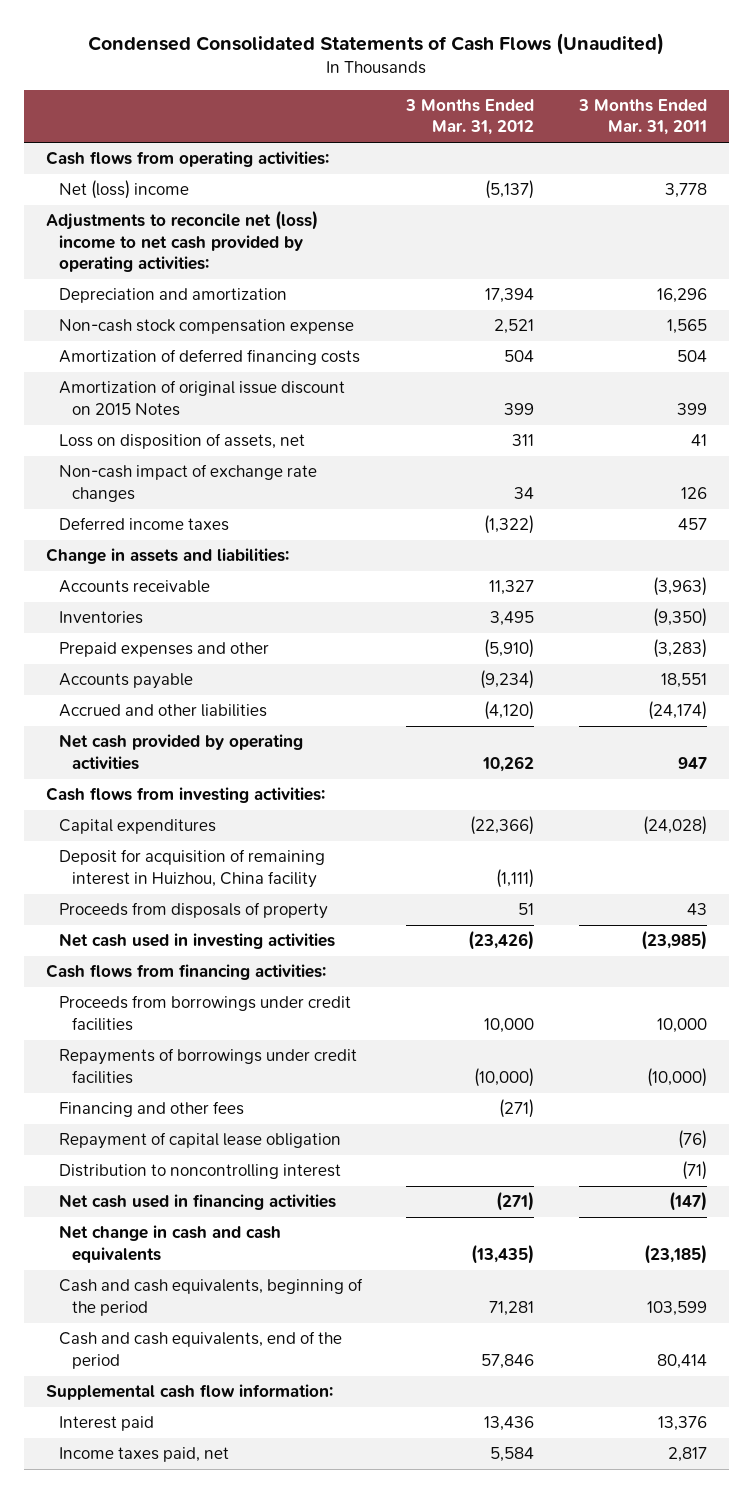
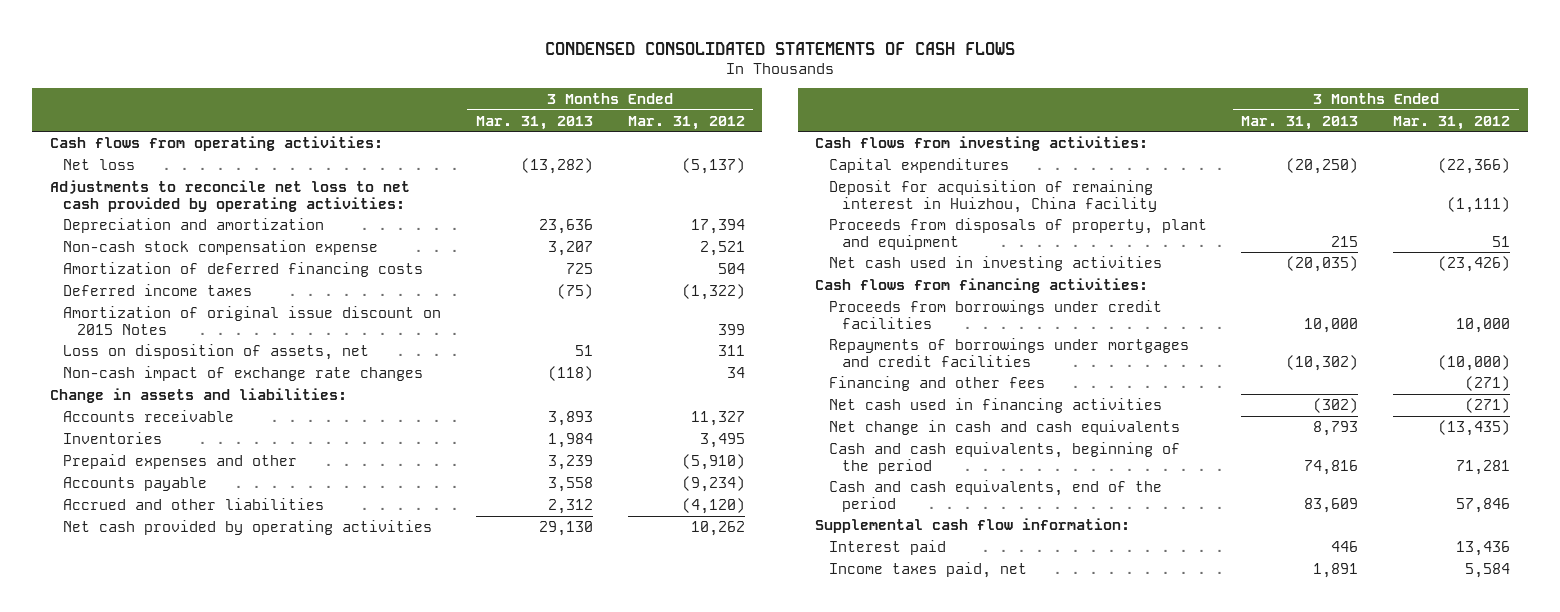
[88,32,665,55] Condensed Consolidated Statements of Cash Flows (Unaudited) -> [545,41,1016,55] CONDENSED CONSOLIDATED STATEMENTS OF CASH FLOWS
[577,99,707,136] 3 Months Ended Mar. 31, 2011 -> none
none -> [475,115,593,130] Mar. 31, 2013
[59,180,190,200] Net (loss) income -> [63,158,136,170] Net loss
[45,210,318,272] Adjustments to reconcile net (loss) income to net cash provided by operating activities: -> [49,179,410,212] Adjustments to reconcile net loss to net cash provided by operating activities:
[59,517,230,532] Deferred income taxes -> [63,283,253,296] Deferred income taxes
[59,902,329,920] Proceeds from disposals of property -> [828,217,1207,250] Proceeds from disposals of property, plant and equipment
[59,1048,358,1084] Repayments of borrowings under credit facilities -> [828,337,1189,367] Repayments of borrowings under mortgages and credit facilities
[59,1132,342,1150] Repayment of capital lease obligation -> none
[59,1164,342,1180] Distribution to noncontrolling interest -> none

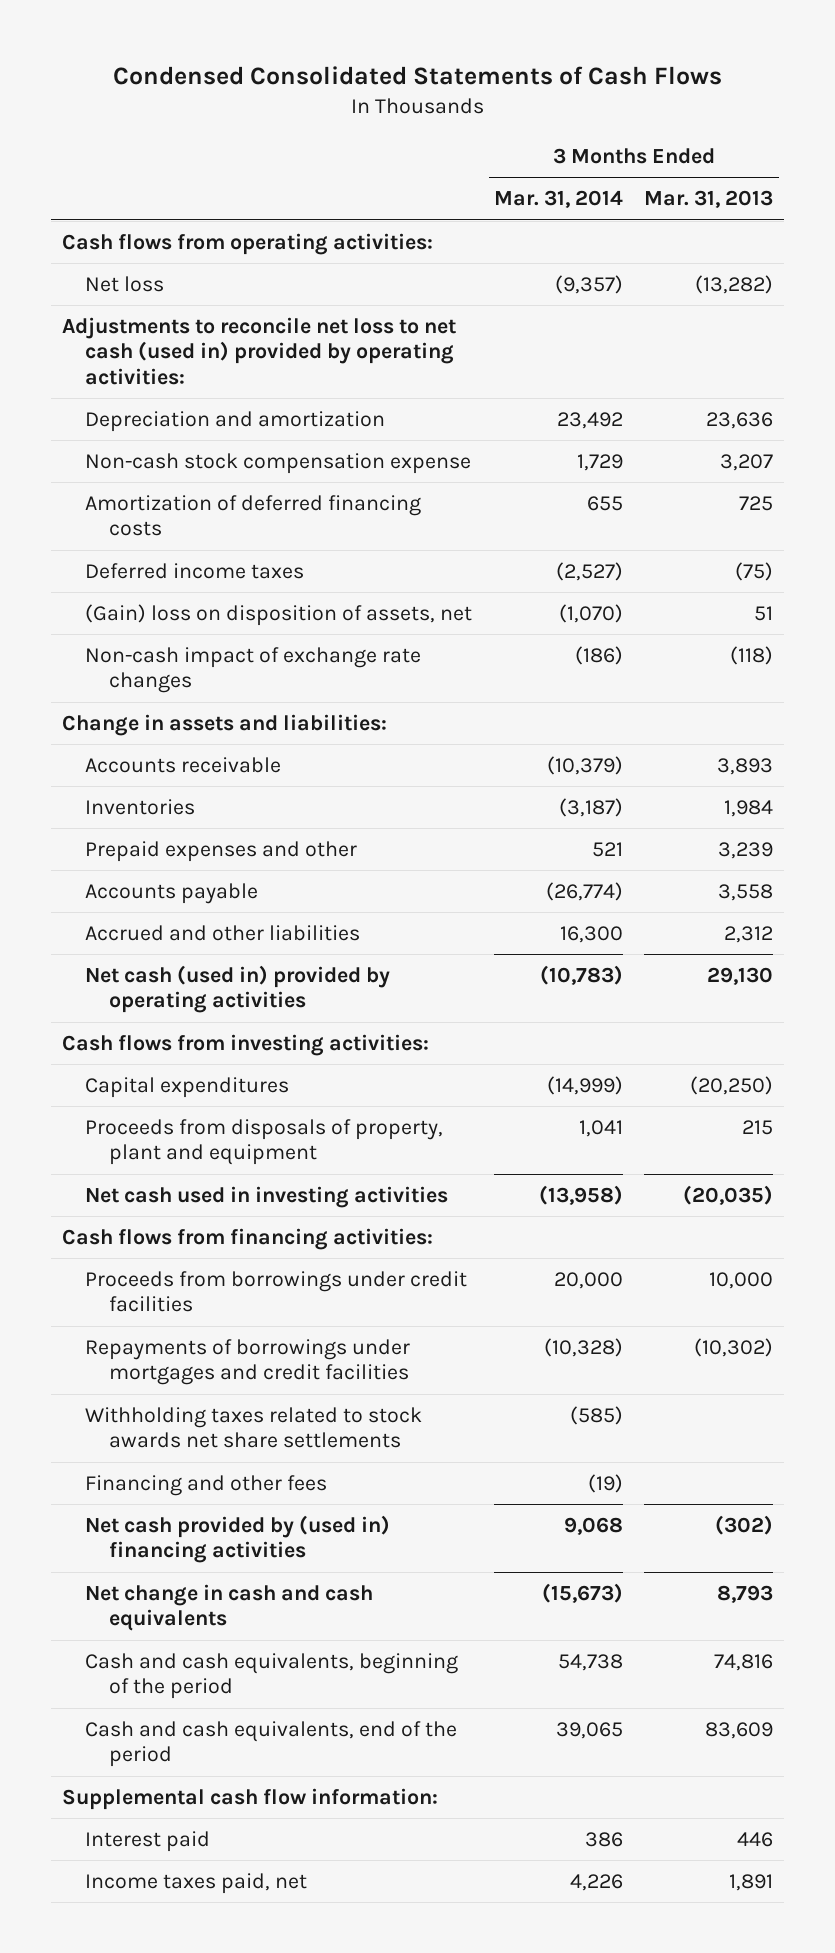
[545,41,1016,55] CONDENSED CONSOLIDATED STATEMENTS OF CASH FLOWS -> [112,66,722,86] Condensed Consolidated Statements of Cash Flows
[627,115,745,130] Mar. 31, 2012 -> none
none -> [493,190,623,209] Mar. 31, 2014
[49,179,410,212] Adjustments to reconcile net loss to net cash provided by operating activities: -> [61,317,456,385] Adjustments to reconcile net loss to net cash (used in) provided by operating activities:
[63,305,442,335] Amortization of original issue discount on 2015 Notes -> none
[63,343,370,360] Loss on disposition of assets, net -> [85,604,473,627] (Gain) loss on disposition of assets, net
[63,519,433,535] Net cash provided by operating activities -> [85,965,391,1014] Net cash (used in) provided by operating activities
[828,179,1157,213] Deposit for acquisition of remaining interest in Huizhou, China facility -> none
none -> [85,1407,423,1449] Withholding taxes related to stock awards net share settlements
[828,397,1162,413] Net cash used in financing activities -> [85,1515,391,1564] Net cash provided by (used in) financing activities

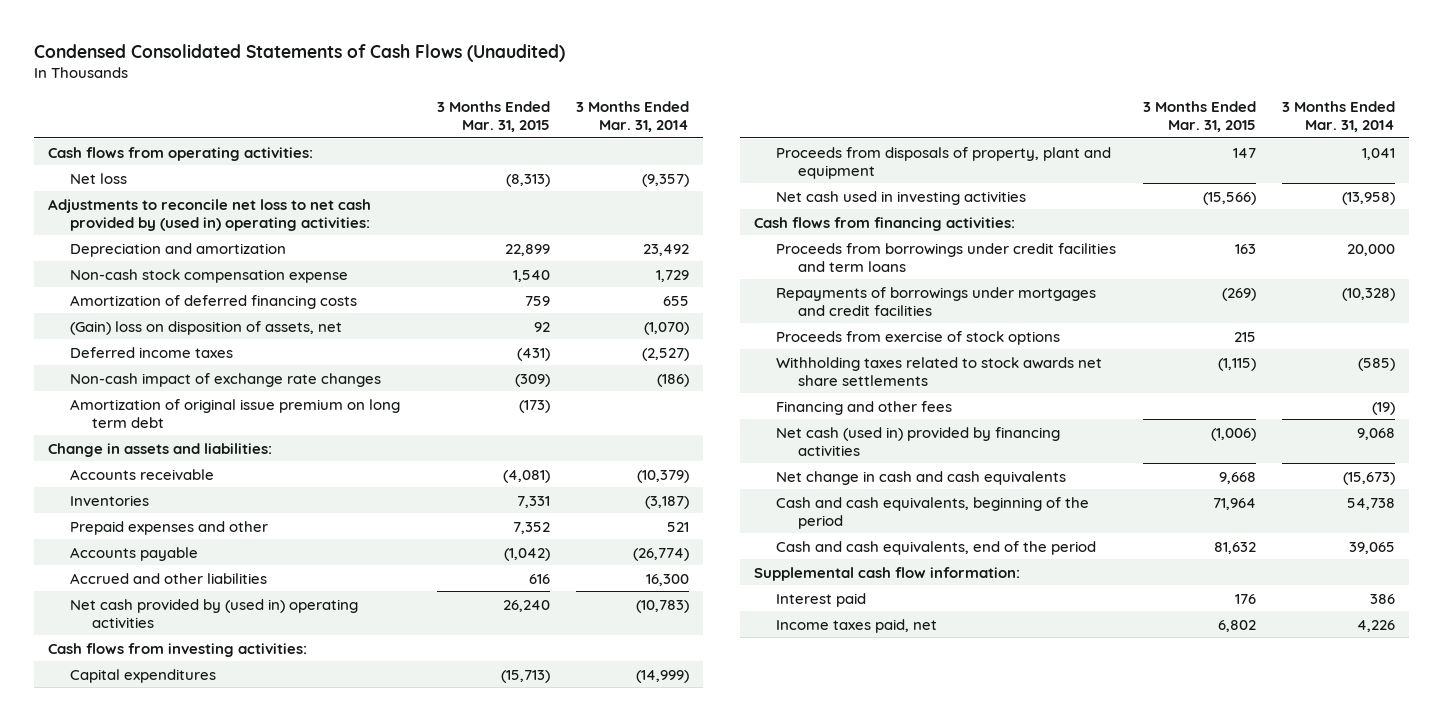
[112,66,722,86] Condensed Consolidated Statements of Cash Flows -> [34,43,566,62] Condensed Consolidated Statements of Cash Flows (Unaudited)
[644,190,774,209] Mar. 31, 2013 -> none
none -> [436,100,550,132] 3 Months Ended Mar. 31, 2015
[61,317,456,385] Adjustments to reconcile net loss to net cash (used in) provided by operating activities: -> [47,198,371,231] Adjustments to reconcile net loss to net cash provided by (used in) operating activities:
[85,563,305,580] Deferred income taxes -> [69,346,233,358] Deferred income taxes
none -> [69,398,400,428] Amortization of original issue premium on long term debt
[85,965,391,1014] Net cash (used in) provided by operating activities -> [69,598,358,628] Net cash provided by (used in) operating activities
[85,1271,468,1313] Proceeds from borrowings under credit facilities -> [775,242,1116,272] Proceeds from borrowings under credit facilities and term loans
none -> [775,330,1060,345] Proceeds from exercise of stock options
[85,1515,391,1564] Net cash provided by (used in) financing activities -> [775,426,1060,456] Net cash (used in) provided by financing activities

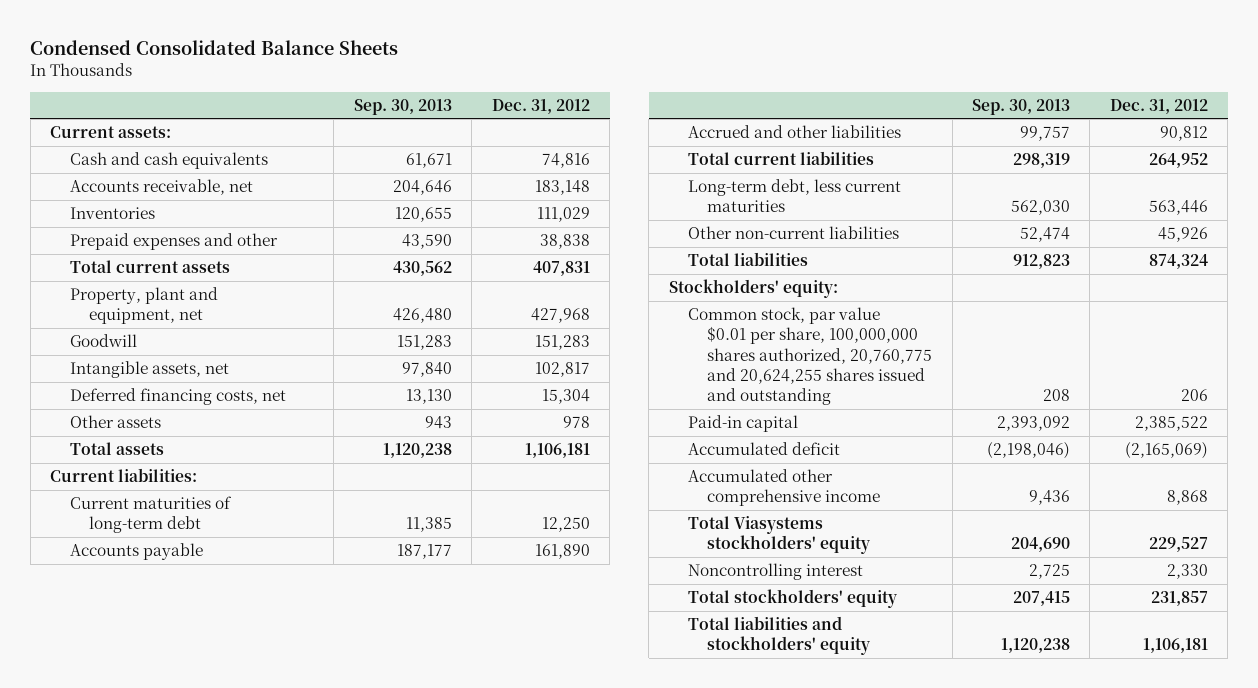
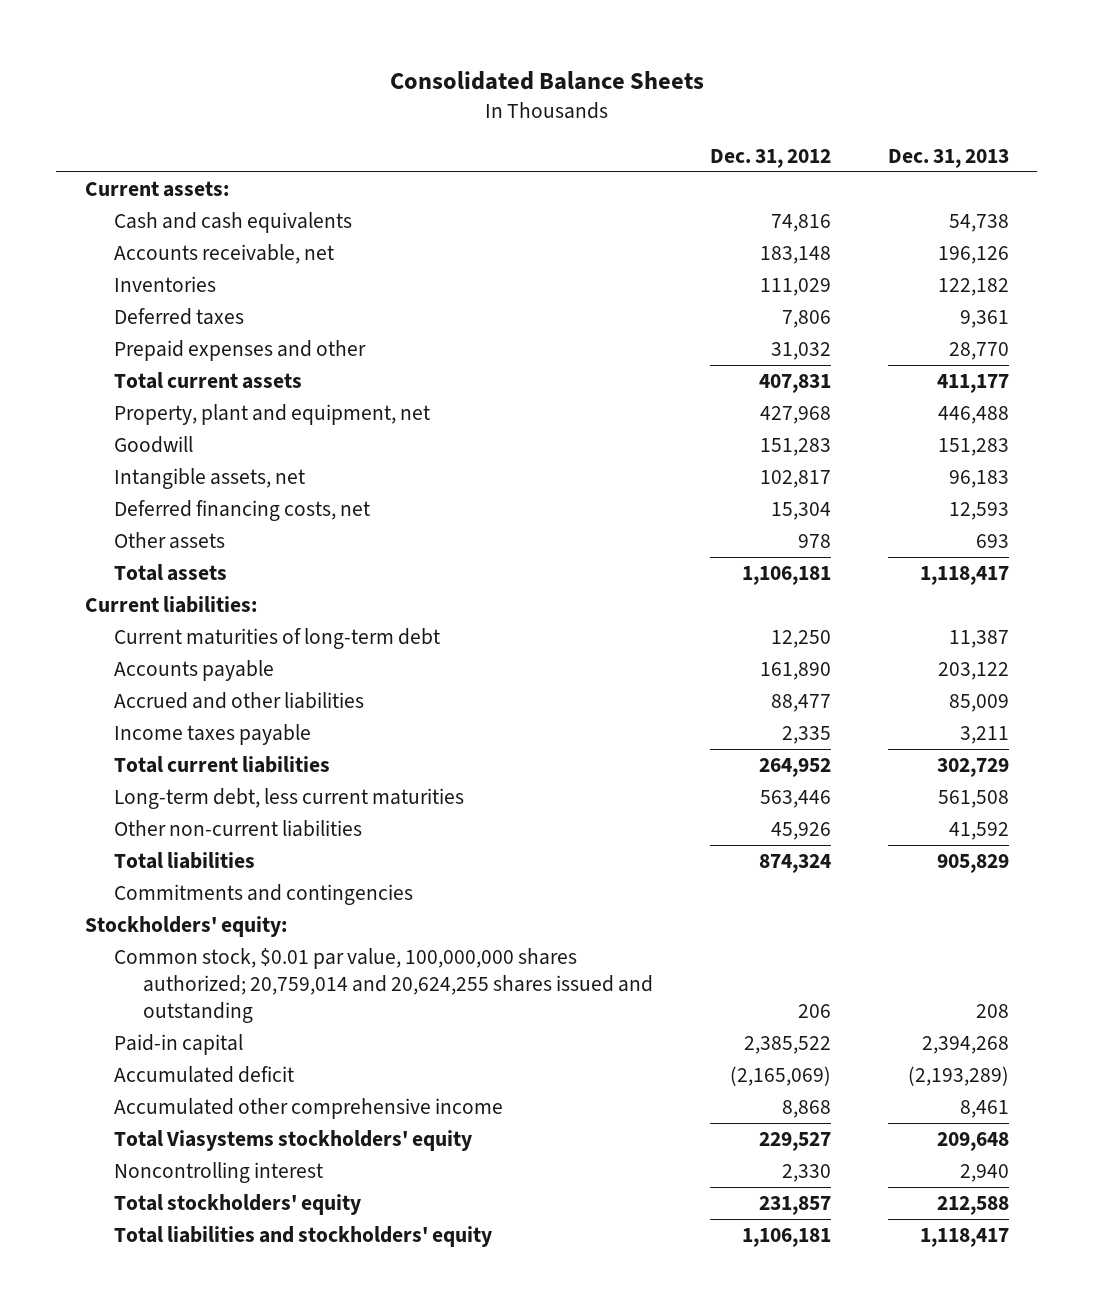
[30,39,399,55] Condensed Consolidated Balance Sheets -> [389,71,704,91] Consolidated Balance Sheets
[353,98,452,115] Sep. 30, 2013 -> none
none -> [888,148,1010,168] Dec. 31, 2013
none -> [113,308,244,326] Deferred taxes
[539,234,590,250] 38,838 -> [771,342,832,361] 31,032
[1159,126,1208,142] 90,812 -> [771,694,832,713] 88,477
none -> [113,724,311,746] Income taxes payable
none -> [113,884,413,906] Commitments and contingencies
[687,307,933,406] Common stock, par value $0.01 per share, 100,000,000 shares authorized, 20,760,775 and 20,624,255 shares issued and outstanding -> [113,948,654,1023] Common stock, $0.01 par value, 100,000,000 shares authorized; 20,759,014 and 20,624,255 shares issued and outstanding

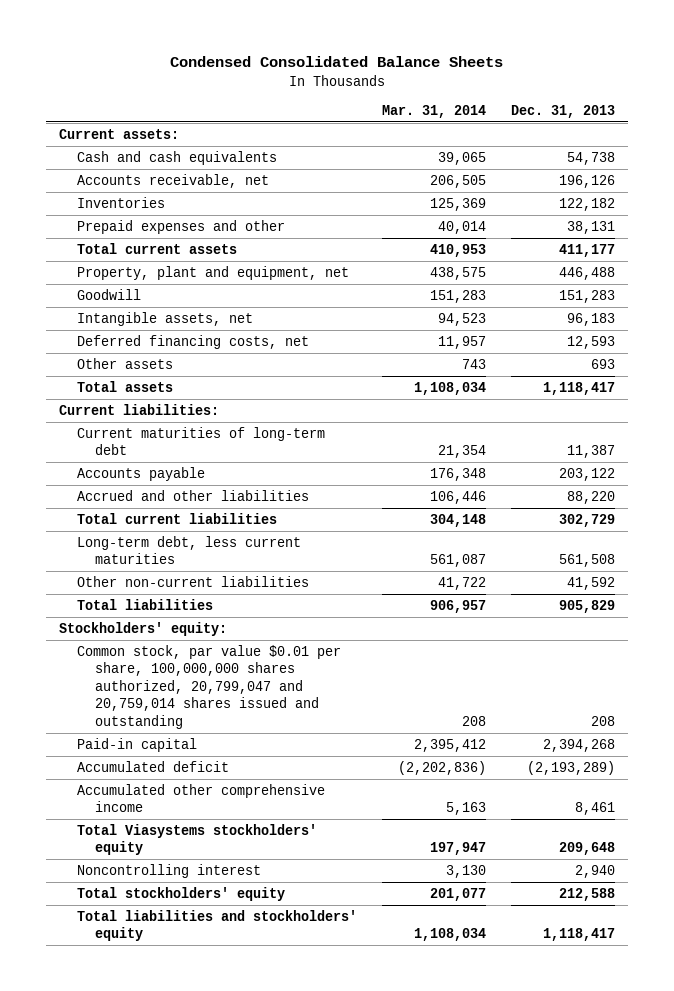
[389,71,704,91] Consolidated Balance Sheets -> [170,56,504,68] Condensed Consolidated Balance Sheets
[710,148,832,168] Dec. 31, 2012 -> none
none -> [382,105,487,119] Mar. 31, 2014
[113,308,244,326] Deferred taxes -> none
[949,342,1010,361] 28,770 -> [567,220,616,234] 38,131
[113,724,311,746] Income taxes payable -> none
[949,694,1010,713] 85,009 -> [567,490,616,504] 88,220
[113,884,413,906] Commitments and contingencies -> none
[113,948,654,1023] Common stock, $0.01 par value, 100,000,000 shares authorized; 20,759,014 and 20,624,255 shares issued and outstanding -> [77,644,342,730] Common stock, par value $0.01 per share, 100,000,000 shares authorized, 20,799,047 and 20,759,014 shares issued and outstanding

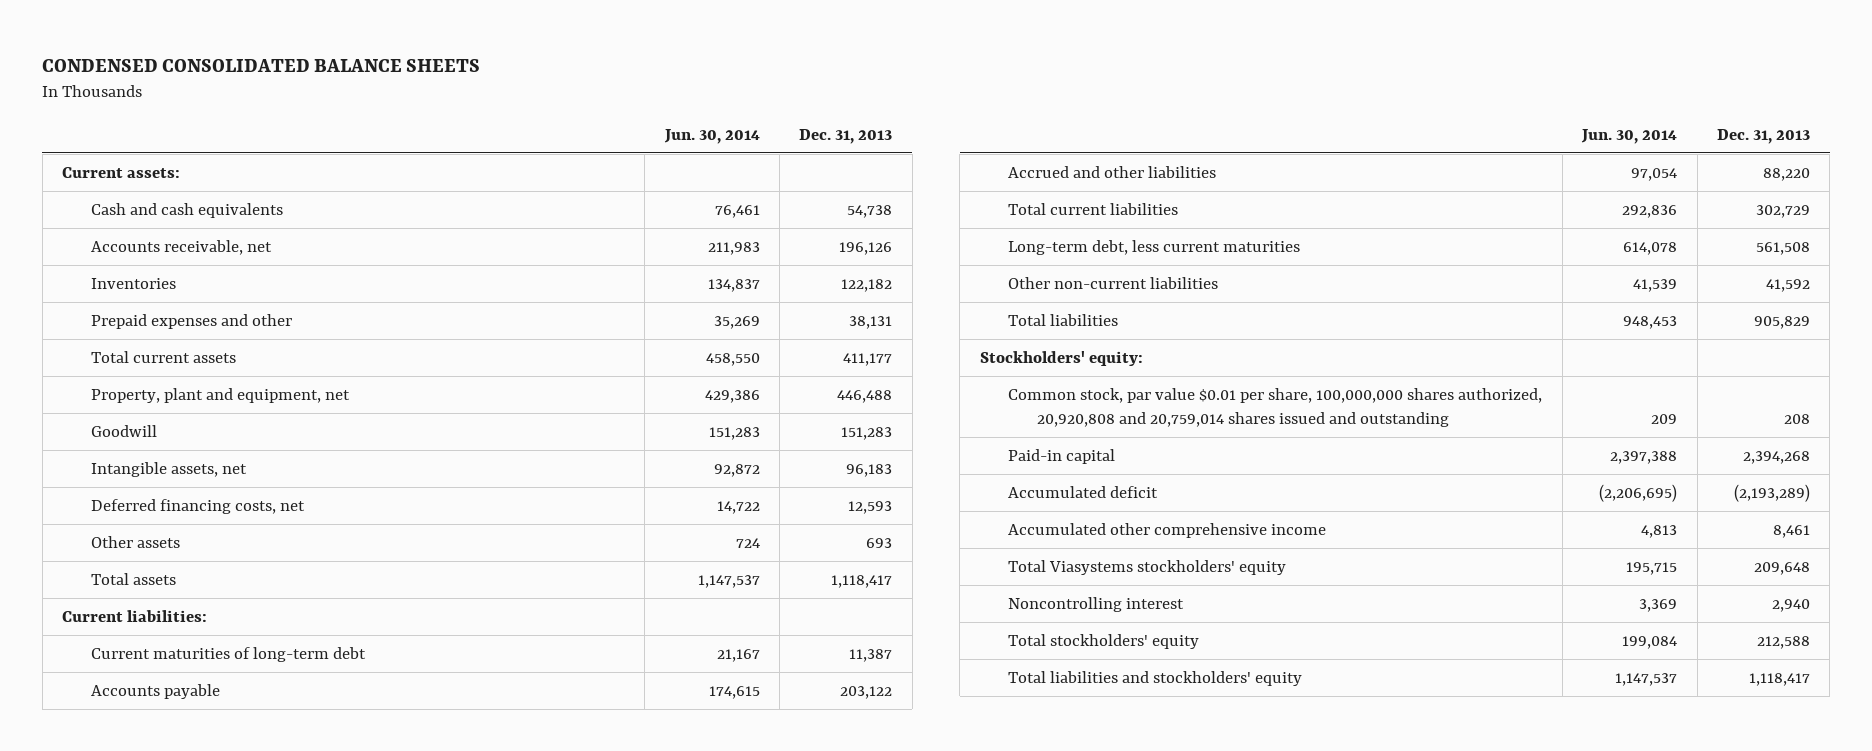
[170,56,504,68] Condensed Consolidated Balance Sheets -> [42,58,481,72] CONDENSED CONSOLIDATED BALANCE SHEETS
[382,105,487,119] Mar. 31, 2014 -> none
none -> [663,128,760,144] Jun. 30, 2014
[77,644,342,730] Common stock, par value $0.01 per share, 100,000,000 shares authorized, 20,799,047 and 20,759,014 shares issued and outstanding -> [1008,387,1543,428] Common stock, par value $0.01 per share, 100,000,000 shares authorized, 20,920,808 and 20,759,014 shares issued and outstanding

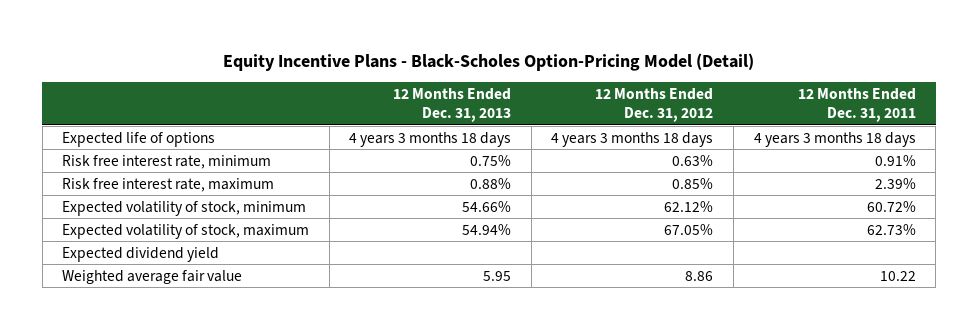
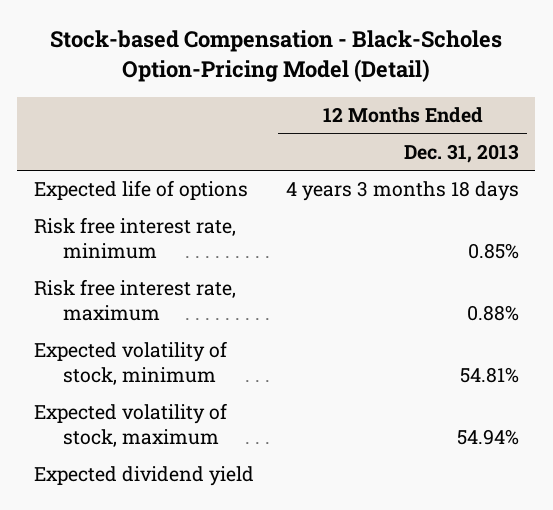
[222,52,754,71] Equity Incentive Plans - Black-Scholes Option-Pricing Model (Detail) -> [50,30,503,83] Stock-based Compensation - Black-Scholes Option-Pricing Model (Detail)
[595,88,714,123] 12 Months Ended Dec. 31, 2012 -> none
[797,88,916,123] 12 Months Ended Dec. 31, 2011 -> none
[470,154,512,166] 0.75% -> [468,243,520,260] 0.85%
[462,200,512,212] 54.66% -> [460,367,520,384] 54.81%
[62,269,243,284] Weighted average fair value -> none

